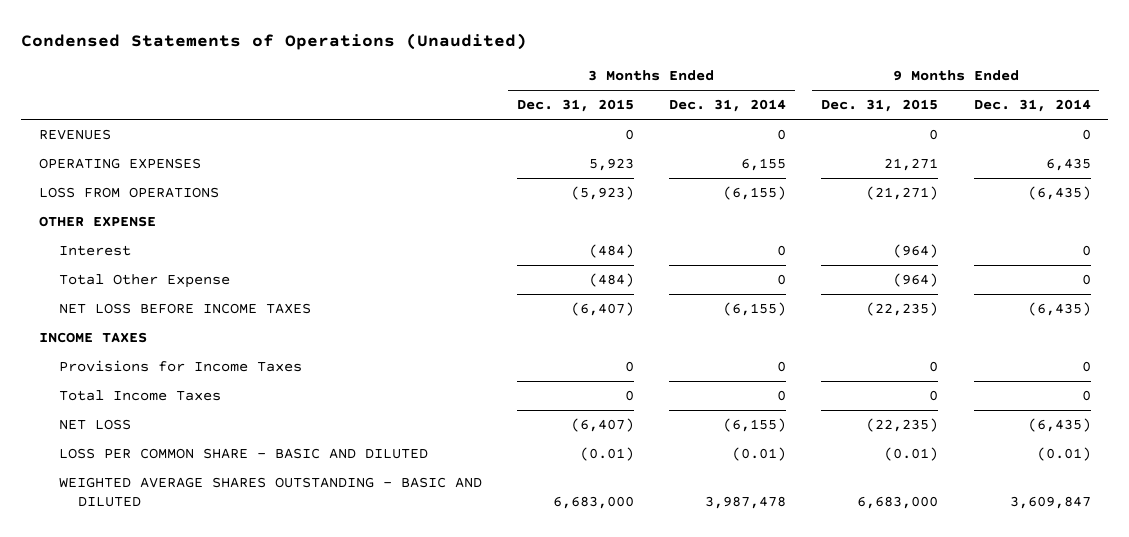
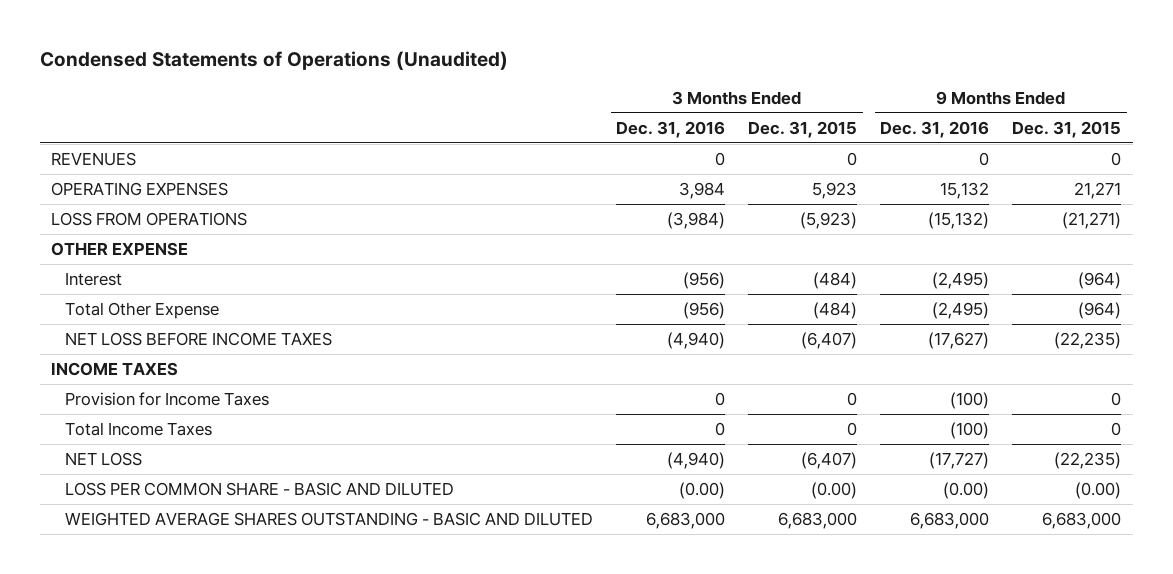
[669,99,787,113] Dec. 31, 2014 -> none
[973,99,1091,113] Dec. 31, 2014 -> none
none -> [616,120,726,138] Dec. 31, 2016
none -> [880,120,990,138] Dec. 31, 2016
[58,360,302,373] Provisions for Income Taxes -> [65,391,270,406] Provision for Income Taxes
[579,447,634,462] (0.01) -> [811,481,858,499] (0.00)
[884,447,939,462] (0.01) -> [1075,481,1122,499] (0.00)

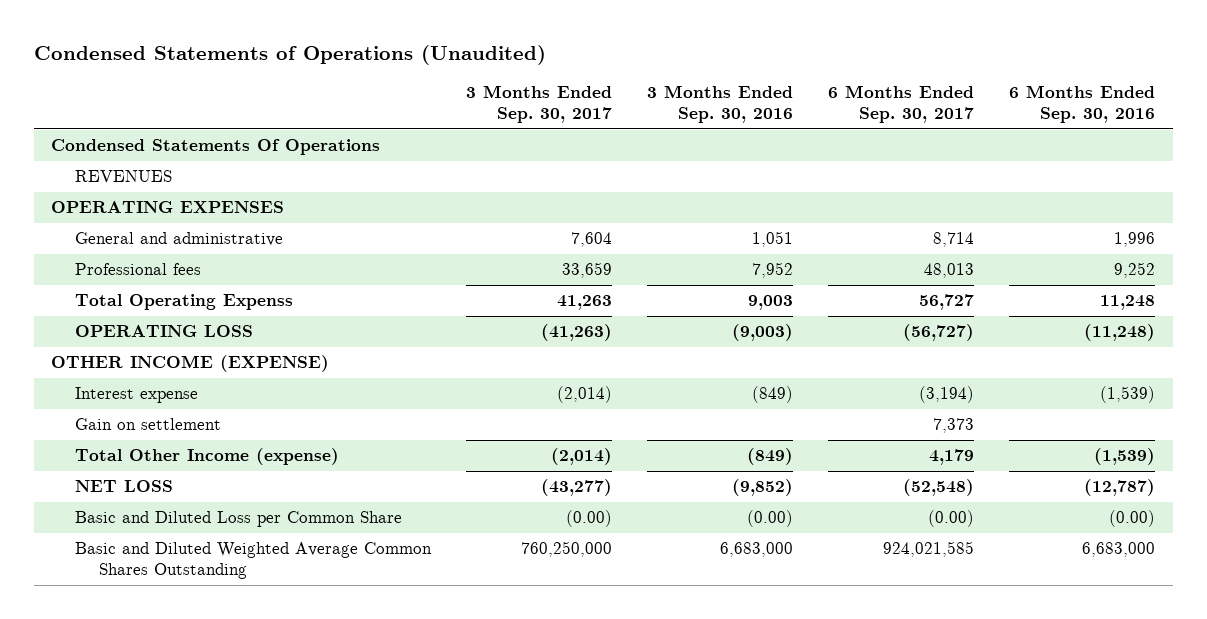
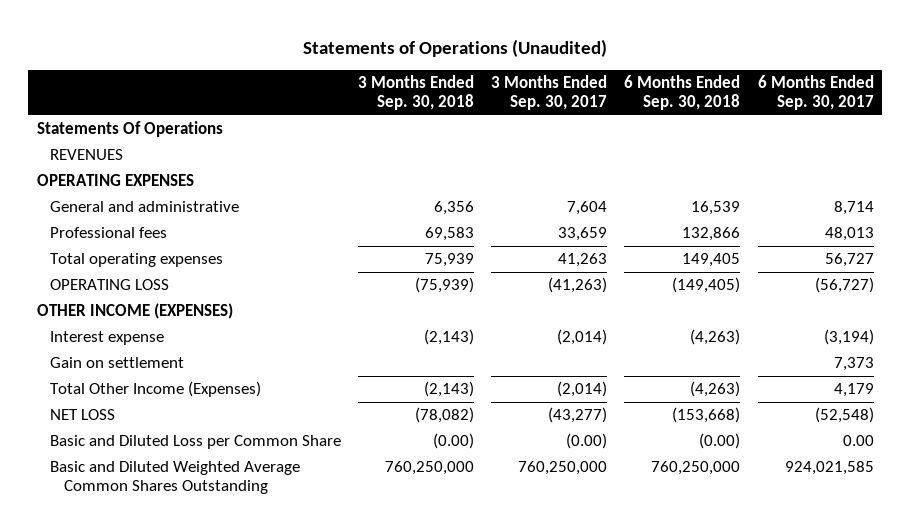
[33,44,546,65] Condensed Statements of Operations (Unaudited) -> [303,38,608,57] Statements of Operations (Unaudited)
[647,85,794,123] 3 Months Ended Sep. 30, 2016 -> none
[1009,85,1156,123] 6 Months Ended Sep. 30, 2016 -> none
none -> [358,75,475,111] 3 Months Ended Sep. 30, 2018
none -> [624,75,741,111] 6 Months Ended Sep. 30, 2018
[51,139,381,156] Condensed Statements Of Operations -> [36,121,223,138] Statements Of Operations
[75,294,294,311] Total Operating Expenss -> [50,253,224,268] Total operating expenses
[51,355,330,373] OTHER INCOME (EXPENSE) -> [36,303,233,320] OTHER INCOME (EXPENSES)
[75,448,340,466] Total Other Income (expense) -> [50,381,262,398] Total Other Income (Expenses)
[928,510,975,528] (0.00) -> [842,435,874,447] 0.00

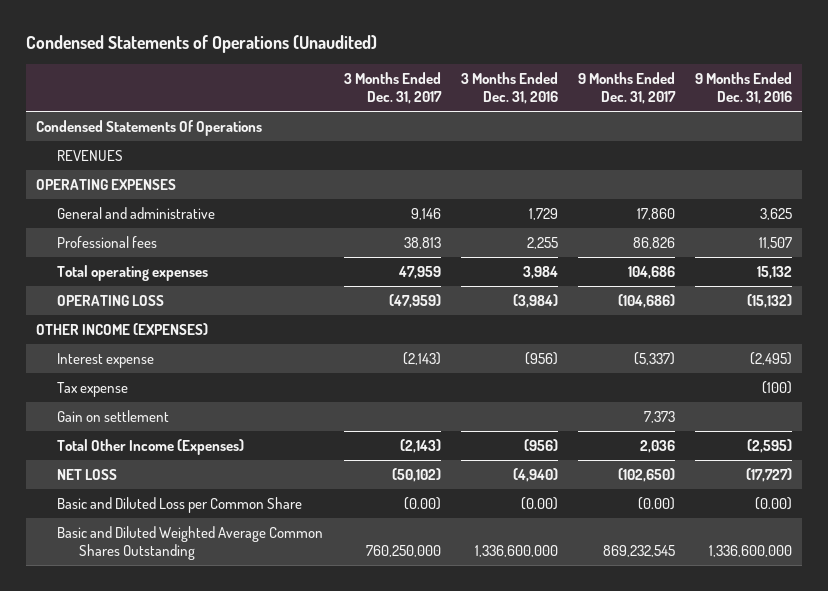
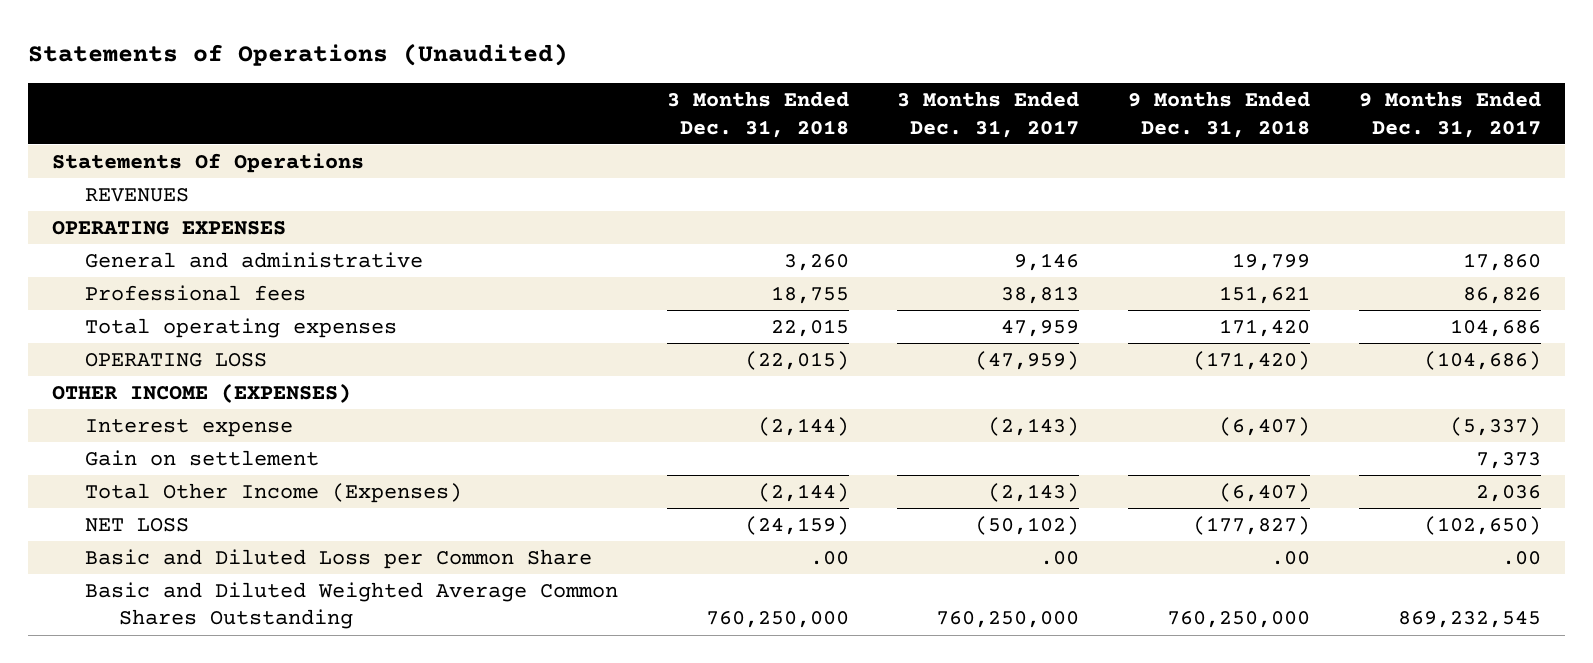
[25,35,377,54] Condensed Statements of Operations (Unaudited) -> [27,43,568,67] Statements of Operations (Unaudited)
[460,72,558,105] 3 Months Ended Dec. 31, 2016 -> none
[695,72,793,105] 9 Months Ended Dec. 31, 2016 -> none
none -> [666,91,849,138] 3 Months Ended Dec. 31, 2018
none -> [1128,91,1311,138] 9 Months Ended Dec. 31, 2018
[35,119,262,136] Condensed Statements Of Operations -> [52,152,365,173] Statements Of Operations
[57,381,129,397] Tax expense -> none
[403,496,441,510] (0.00) -> [1040,550,1080,565] .00
[638,496,676,510] (0.00) -> [1501,550,1541,565] .00

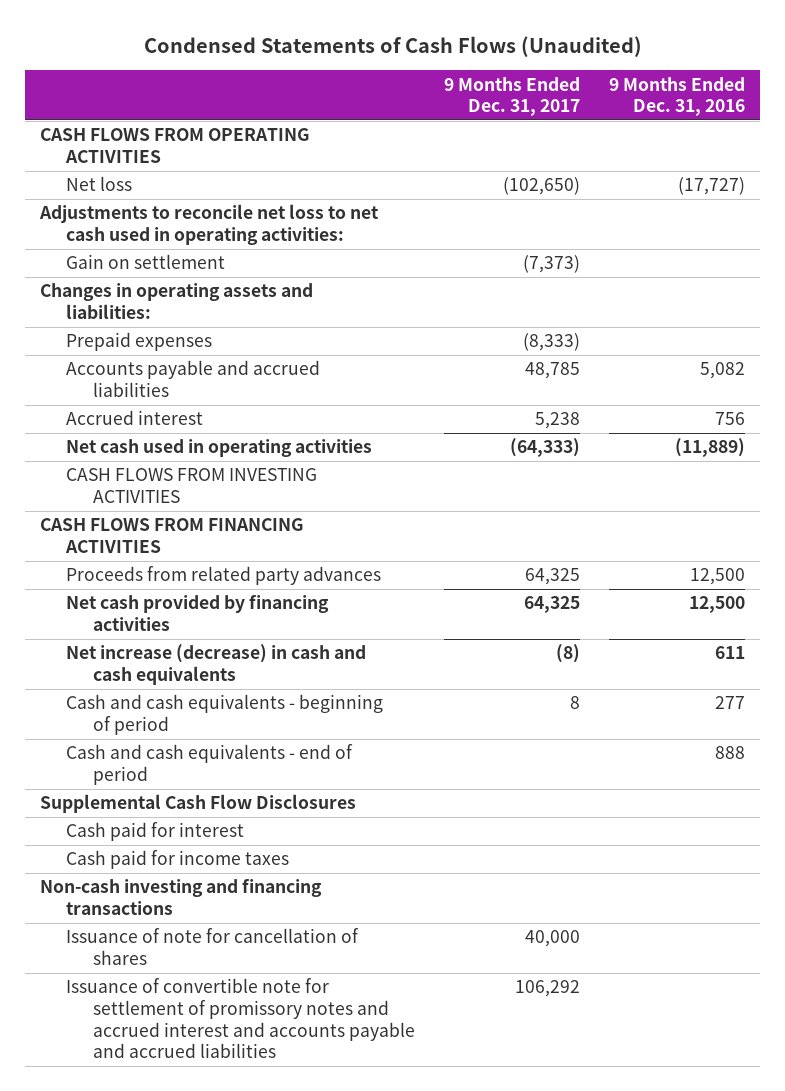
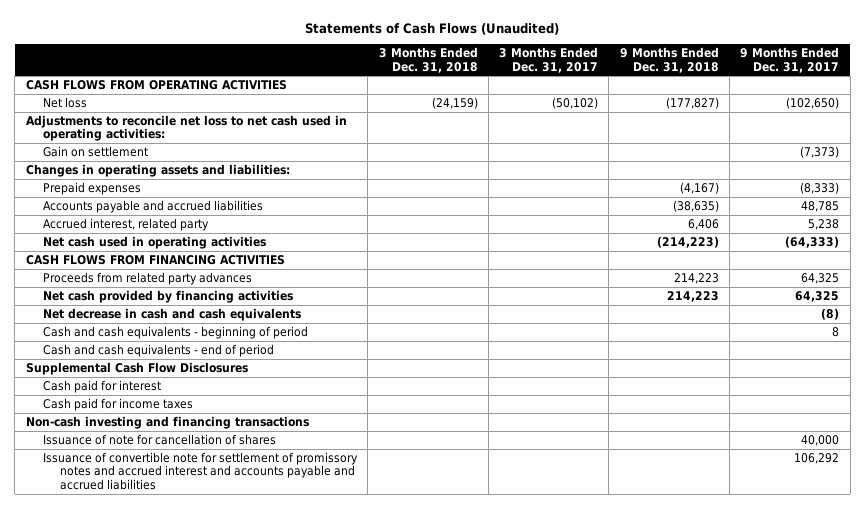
[143,35,642,57] Condensed Statements of Cash Flows (Unaudited) -> [305,22,560,35] Statements of Cash Flows (Unaudited)
[609,76,746,117] 9 Months Ended Dec. 31, 2016 -> none
none -> [378,47,478,73] 3 Months Ended Dec. 31, 2018
none -> [499,47,599,73] 3 Months Ended Dec. 31, 2017
none -> [619,47,719,73] 9 Months Ended Dec. 31, 2018
[66,410,204,426] Accrued interest -> [43,218,210,232] Accrued interest, related party
[66,468,318,504] CASH FLOWS FROM INVESTING ACTIVITIES -> none
[66,644,367,686] Net increase (decrease) in cash and cash equivalents -> [43,308,302,322] Net decrease in cash and cash equivalents

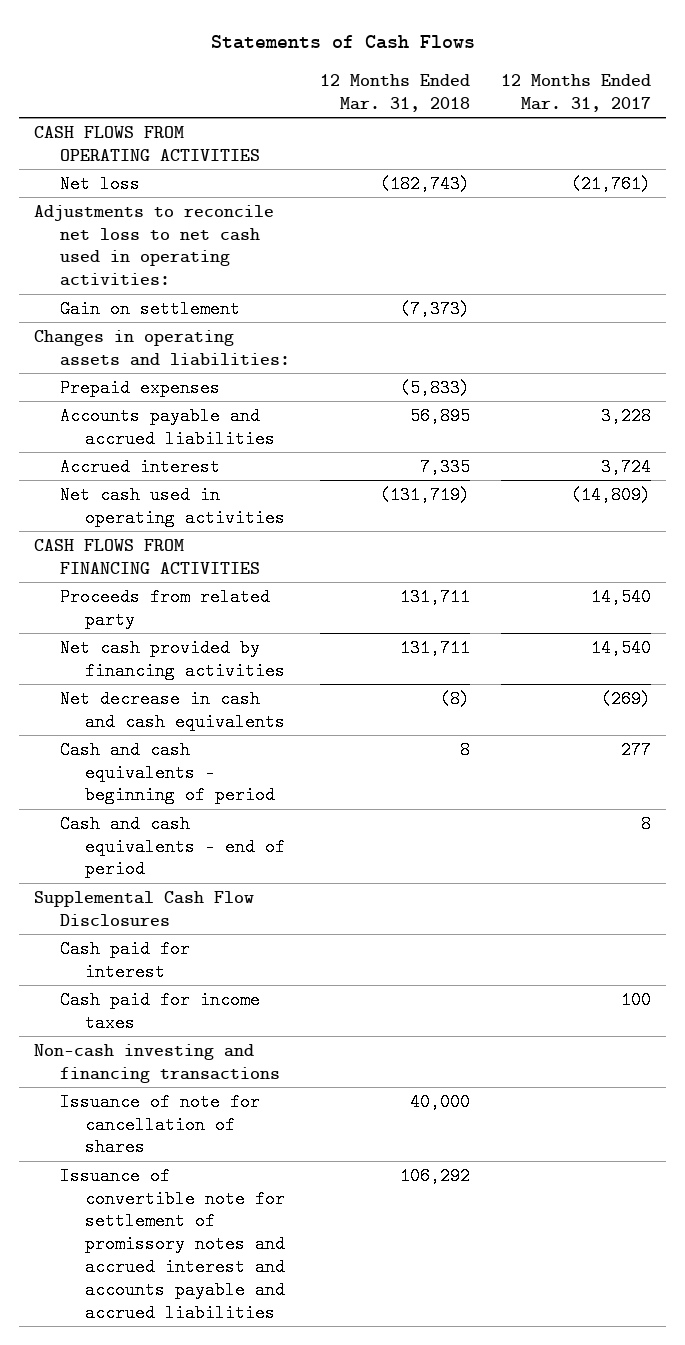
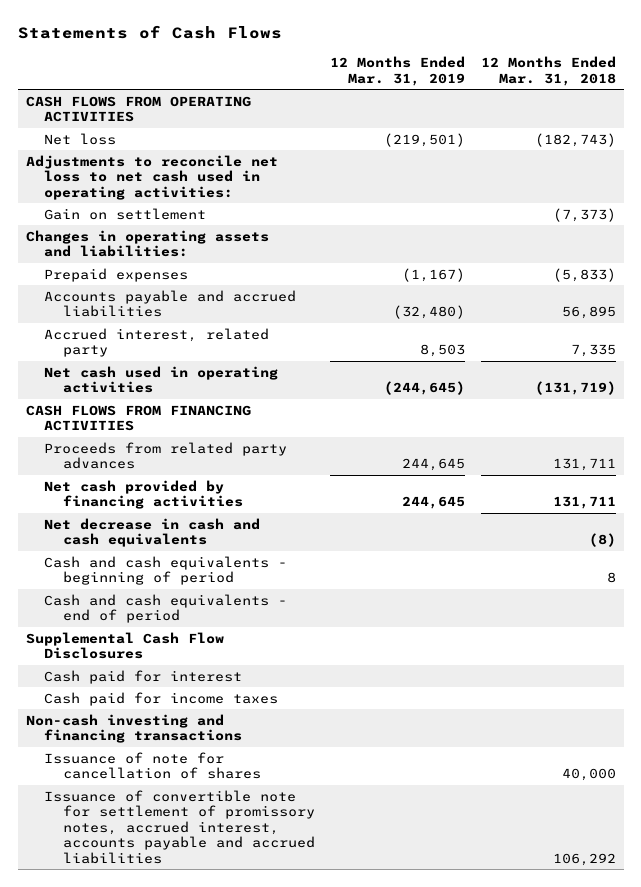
[500,73,651,112] 12 Months Ended Mar. 31, 2017 -> none
none -> [330,56,466,86] 12 Months Ended Mar. 31, 2019
[59,457,220,476] Accrued interest -> [44,327,270,358] Accrued interest, related party
[59,587,270,629] Proceeds from related party -> [44,441,288,470] Proceeds from related party advances
[59,1166,286,1322] Issuance of convertible note for settlement of promissory notes and accrued interest and accounts payable and accrued liabilities -> [44,789,316,864] Issuance of convertible note for settlement of promissory notes, accrued interest, accounts payable and accrued liabilities

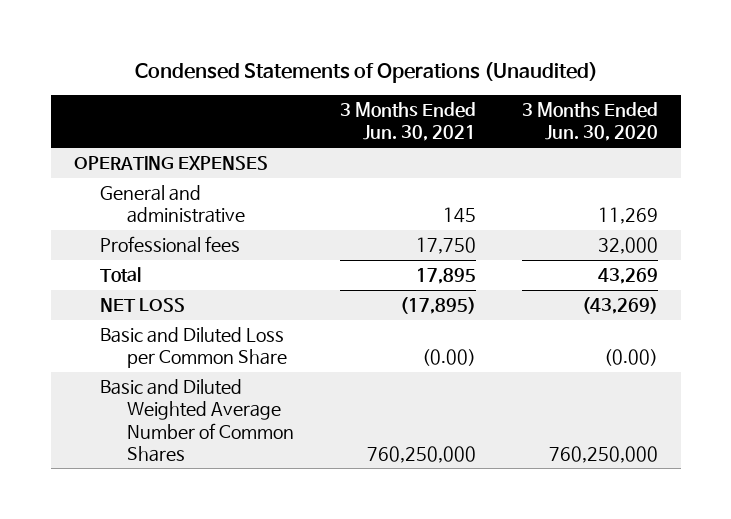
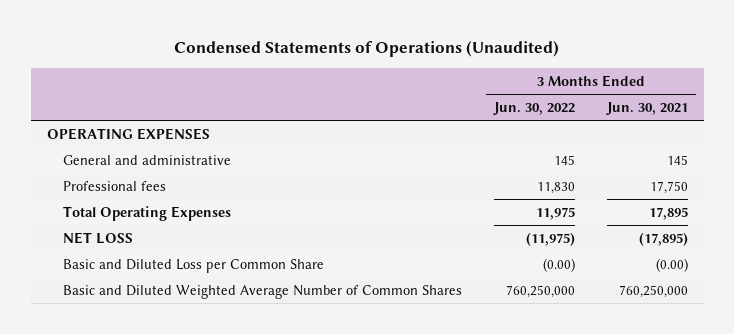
[521,102,658,142] 3 Months Ended Jun. 30, 2020 -> none
none -> [492,101,575,115] Jun. 30, 2022
[100,267,142,283] Total -> [62,205,231,221] Total Operating Expenses

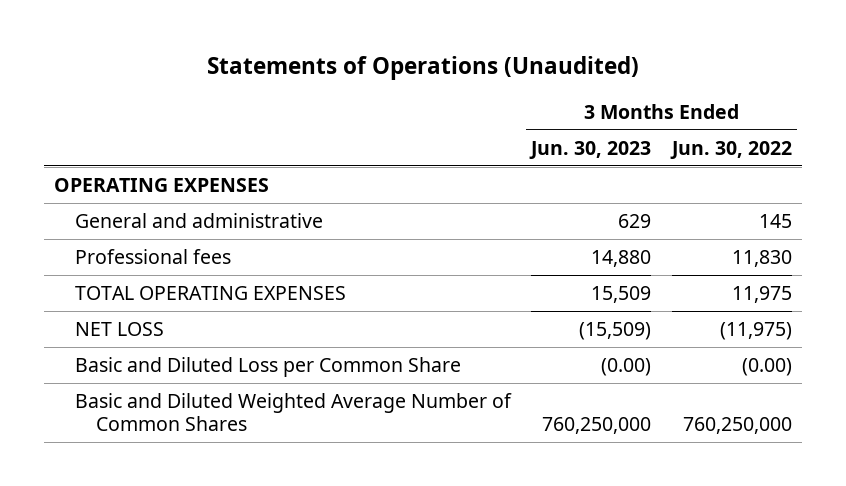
[174,40,560,58] Condensed Statements of Operations (Unaudited) -> [206,56,639,81] Statements of Operations (Unaudited)
[605,101,688,115] Jun. 30, 2021 -> none
none -> [529,140,652,159] Jun. 30, 2023
[62,205,231,221] Total Operating Expenses -> [74,286,346,301] TOTAL OPERATING EXPENSES

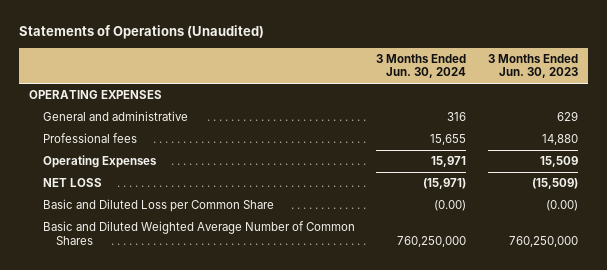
[669,140,792,159] Jun. 30, 2022 -> none
none -> [376,53,467,79] 3 Months Ended Jun. 30, 2024
[74,286,346,301] TOTAL OPERATING EXPENSES -> [42,155,157,169] Operating Expenses

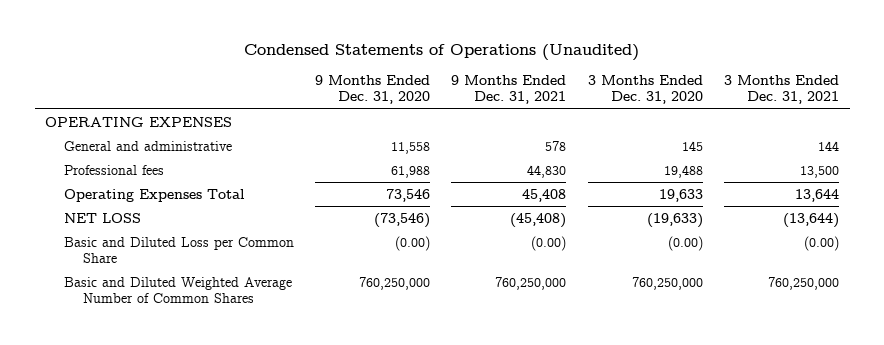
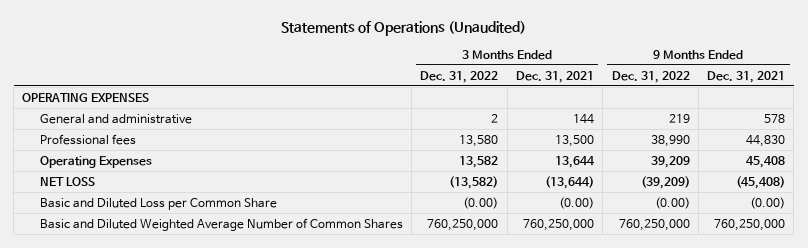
[244,44,640,62] Condensed Statements of Operations (Unaudited) -> [280,21,526,37] Statements of Operations (Unaudited)
[315,75,431,105] 9 Months Ended Dec. 31, 2020 -> none
[587,75,703,105] 3 Months Ended Dec. 31, 2020 -> none
none -> [420,70,499,83] Dec. 31, 2022
none -> [611,70,690,83] Dec. 31, 2022
[63,188,245,202] Operating Expenses Total -> [39,155,152,168] Operating Expenses

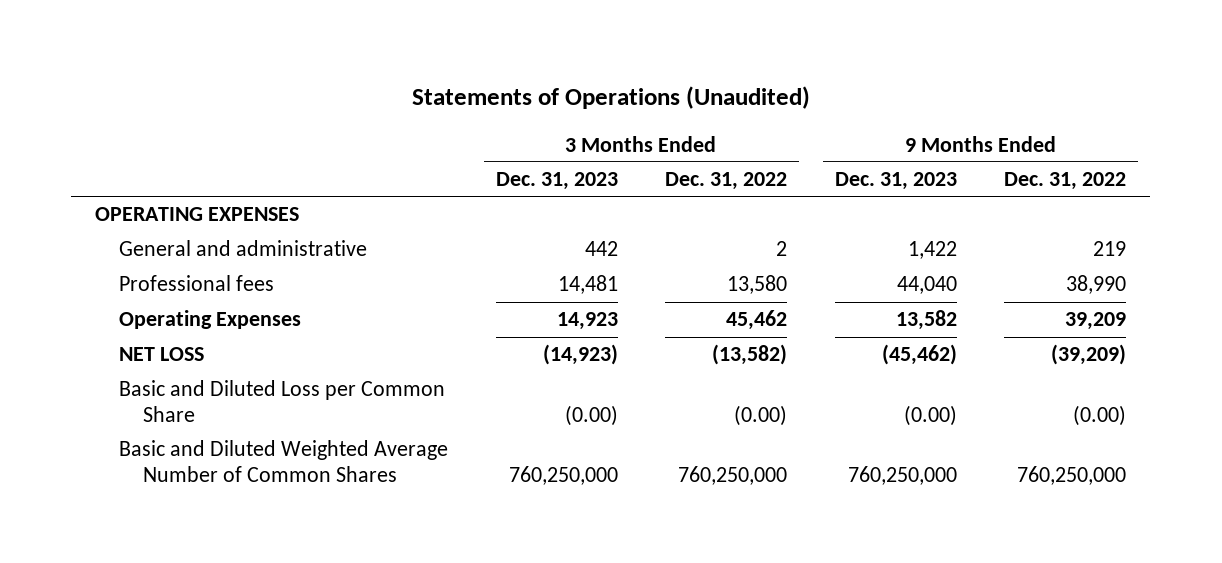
[515,70,594,83] Dec. 31, 2021 -> none
[707,70,786,83] Dec. 31, 2021 -> none
none -> [495,172,618,191] Dec. 31, 2023
none -> [834,172,957,191] Dec. 31, 2023
[459,155,499,168] 13,582 -> [726,310,788,331] 45,462

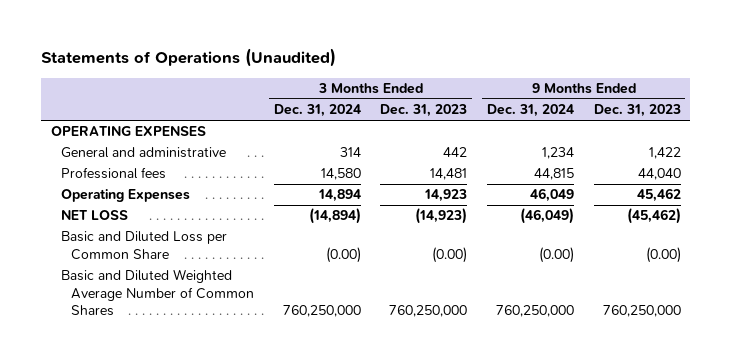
[665,172,788,191] Dec. 31, 2022 -> none
[1004,172,1127,191] Dec. 31, 2022 -> none
none -> [273,104,361,118] Dec. 31, 2024
none -> [486,104,574,118] Dec. 31, 2024
[895,310,957,331] 13,582 -> [636,188,681,203] 45,462

